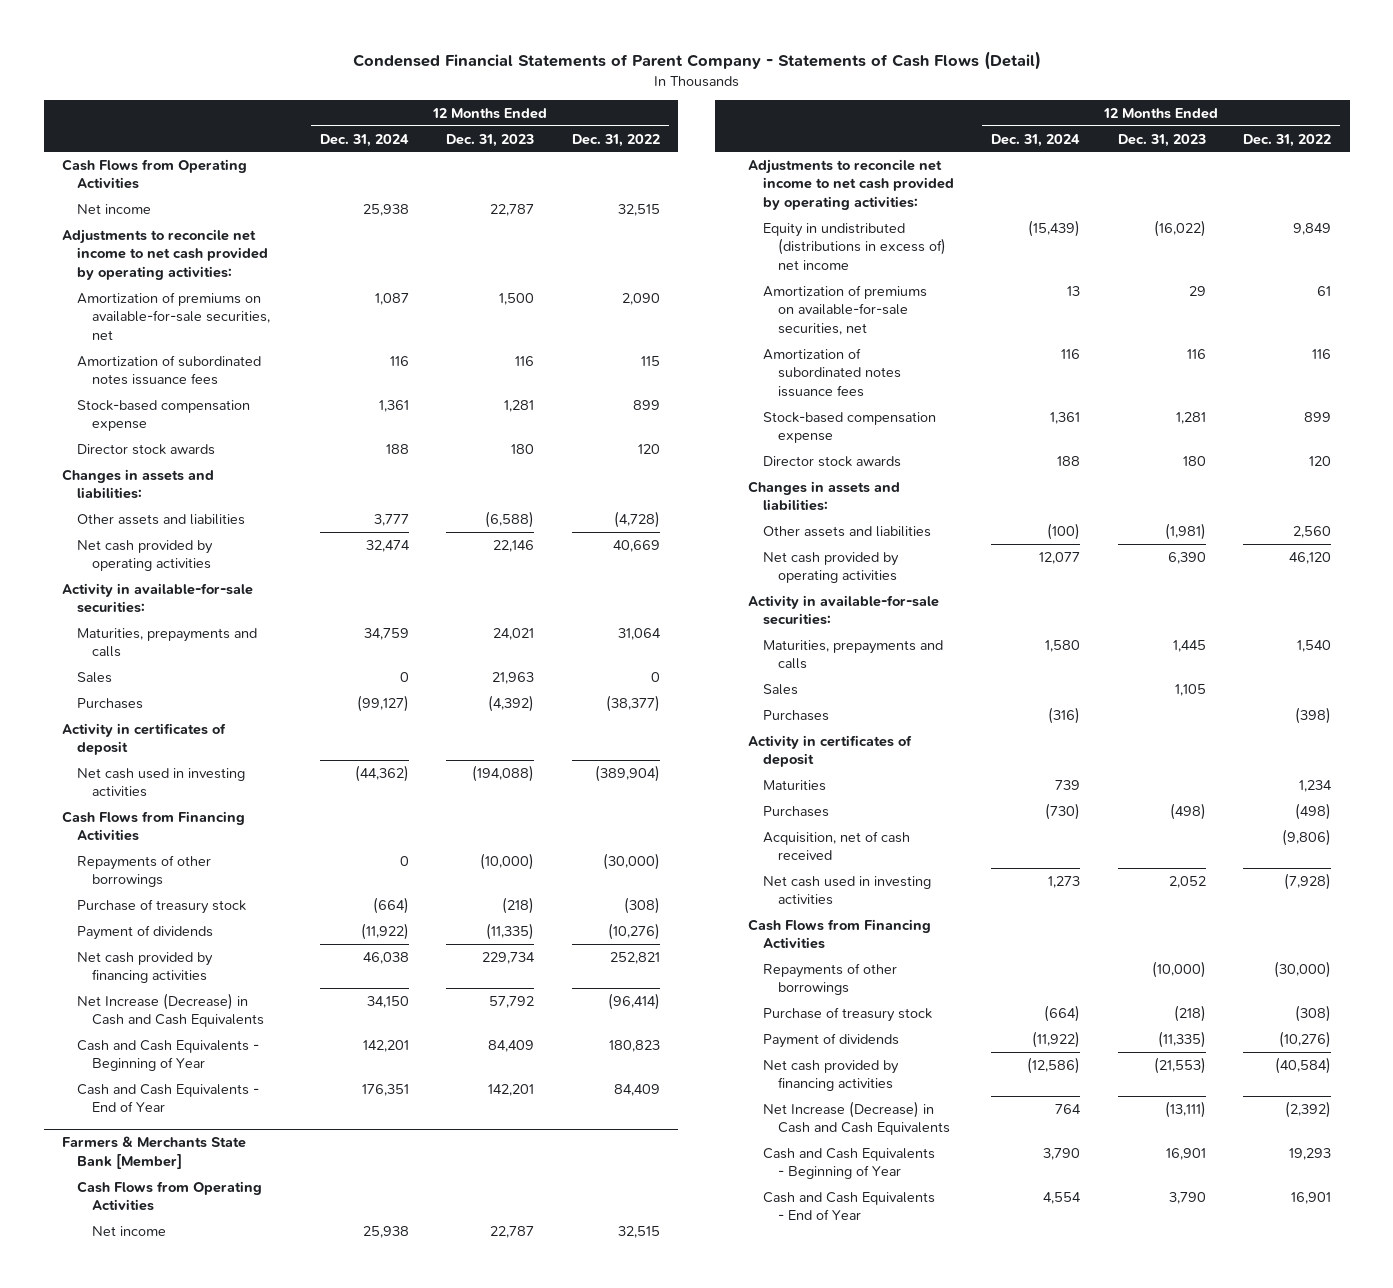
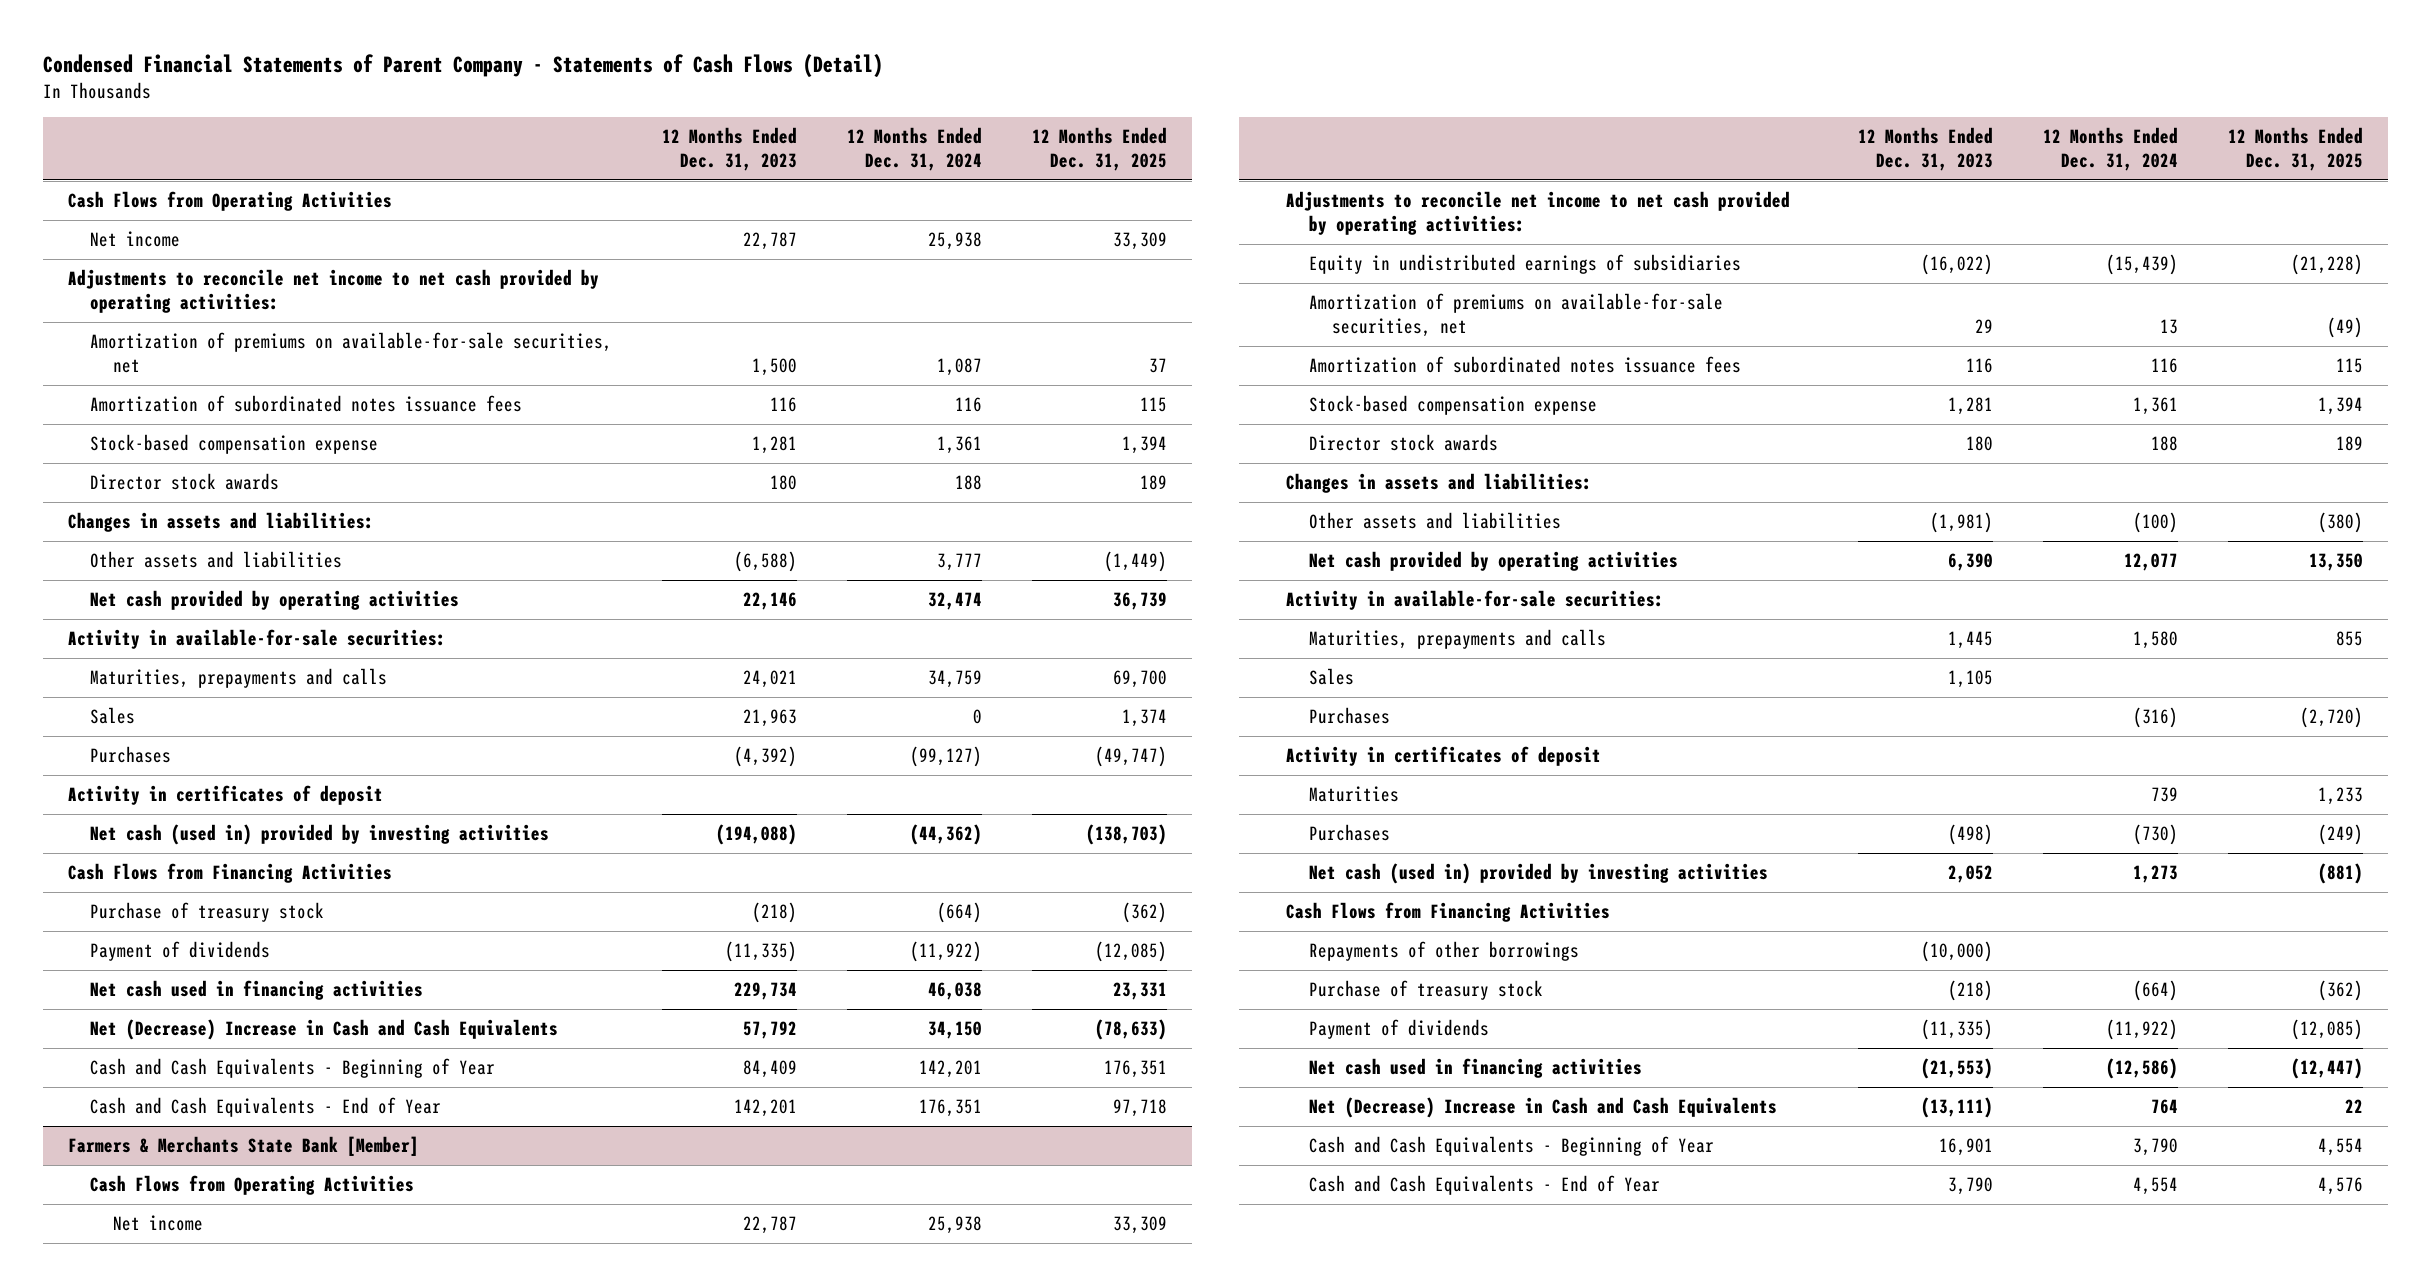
[571,133,660,147] Dec. 31, 2022 -> none
none -> [1031,126,1167,172] 12 Months Ended Dec. 31, 2025
[76,767,245,798] Net cash used in investing activities -> [90,824,550,846] Net cash (used in) provided by investing activities
[76,854,211,888] Repayments of other borrowings -> none
[76,951,213,984] Net cash provided by financing activities -> [90,980,424,1001] Net cash used in financing activities
[76,992,264,1028] Net Increase (Decrease) in Cash and Cash Equivalents -> [90,1019,559,1041] Net (Decrease) Increase in Cash and Cash Equivalents
[762,222,946,271] Equity in undistributed (distributions in excess of) net income -> [1309,254,1742,275] Equity in undistributed earnings of subsidiaries
[762,830,910,861] Acquisition, net of cash received -> none
[762,875,931,906] Net cash used in investing activities -> [1309,863,1769,885] Net cash (used in) provided by investing activities
[762,1059,899,1092] Net cash provided by financing activities -> [1309,1058,1643,1079] Net cash used in financing activities
[762,1100,950,1136] Net Increase (Decrease) in Cash and Cash Equivalents -> [1309,1097,1778,1119] Net (Decrease) Increase in Cash and Cash Equivalents

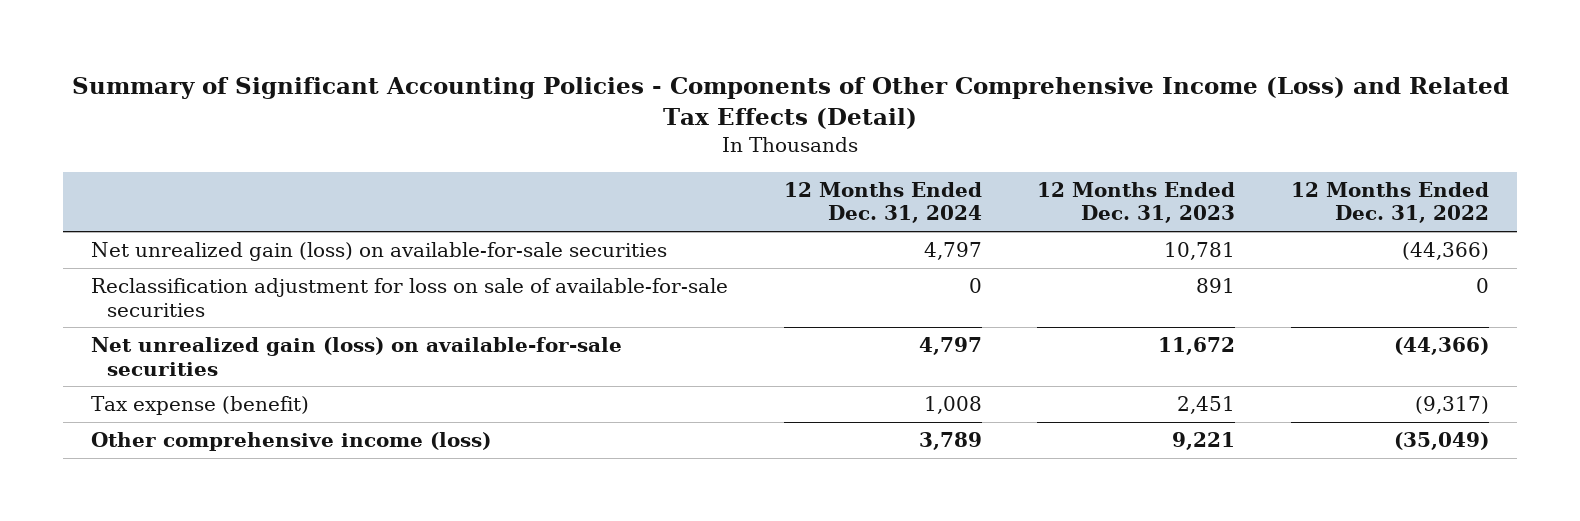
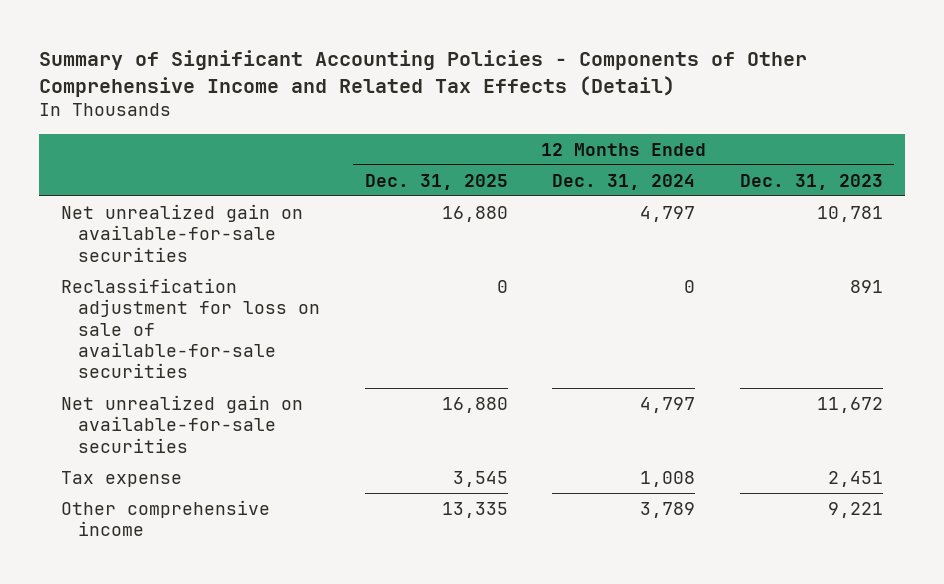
[72,77,1510,130] Summary of Significant Accounting Policies - Components of Other Comprehensive Income (Loss) and Related Tax Effects (Detail) -> [38,49,807,97] Summary of Significant Accounting Policies - Components of Other Comprehensive Income and Related Tax Effects (Detail)
[1291,181,1490,224] 12 Months Ended Dec. 31, 2022 -> none
none -> [364,173,508,190] Dec. 31, 2025
[91,242,668,262] Net unrealized gain (loss) on available-for-sale securities -> [60,203,303,262] Net unrealized gain on available-for-sale securities
[91,337,623,376] Net unrealized gain (loss) on available-for-sale securities -> [60,394,303,453] Net unrealized gain on available-for-sale securities
[91,396,310,416] Tax expense (benefit) -> [60,470,182,487] Tax expense
[91,432,492,452] Other comprehensive income (loss) -> [60,499,270,537] Other comprehensive income

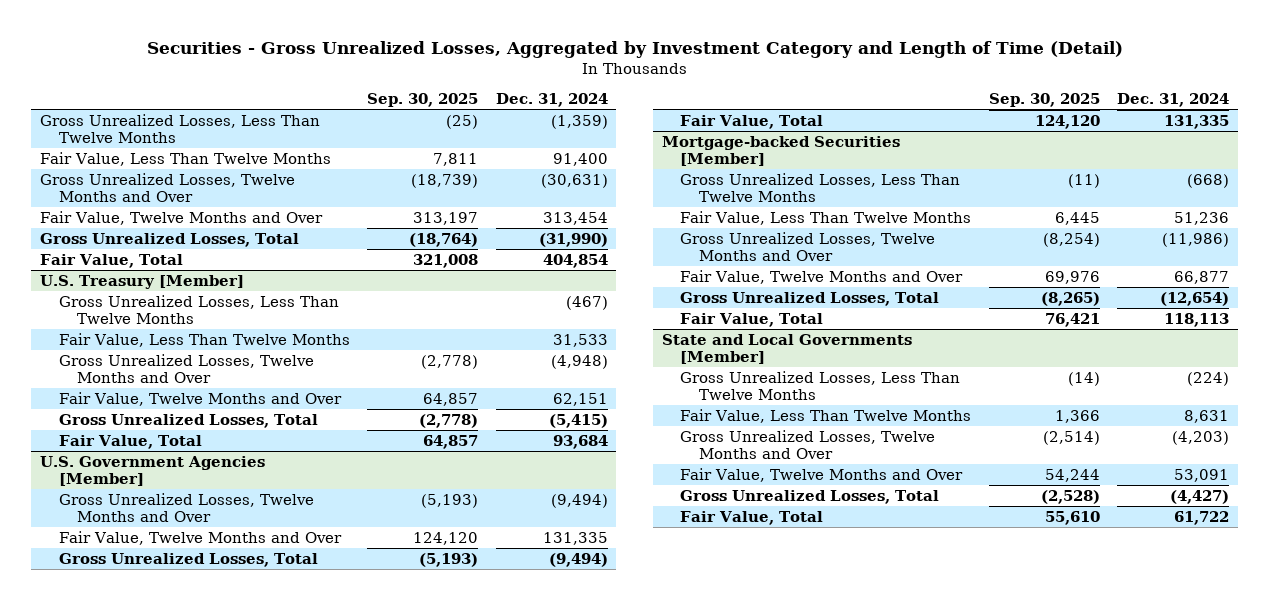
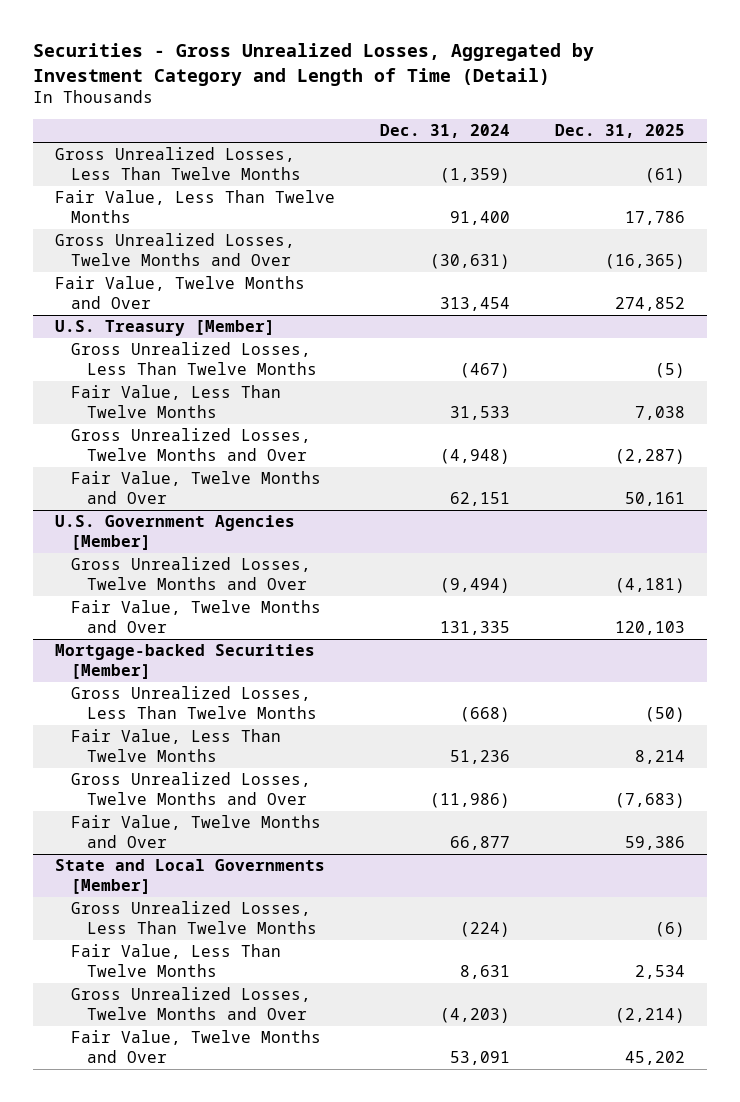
[367,93,479,108] Sep. 30, 2025 -> none
none -> [554,124,685,139] Dec. 31, 2025
[40,232,300,247] Gross Unrealized Losses, Total -> none
[40,253,184,268] Fair Value, Total -> none
[58,413,318,428] Gross Unrealized Losses, Total -> none
[58,434,202,449] Fair Value, Total -> none
[58,552,318,567] Gross Unrealized Losses, Total -> none
[680,114,824,129] Fair Value, Total -> none
[680,291,940,306] Gross Unrealized Losses, Total -> none
[680,312,824,327] Fair Value, Total -> none
[680,489,940,504] Gross Unrealized Losses, Total -> none
[680,510,824,525] Fair Value, Total -> none

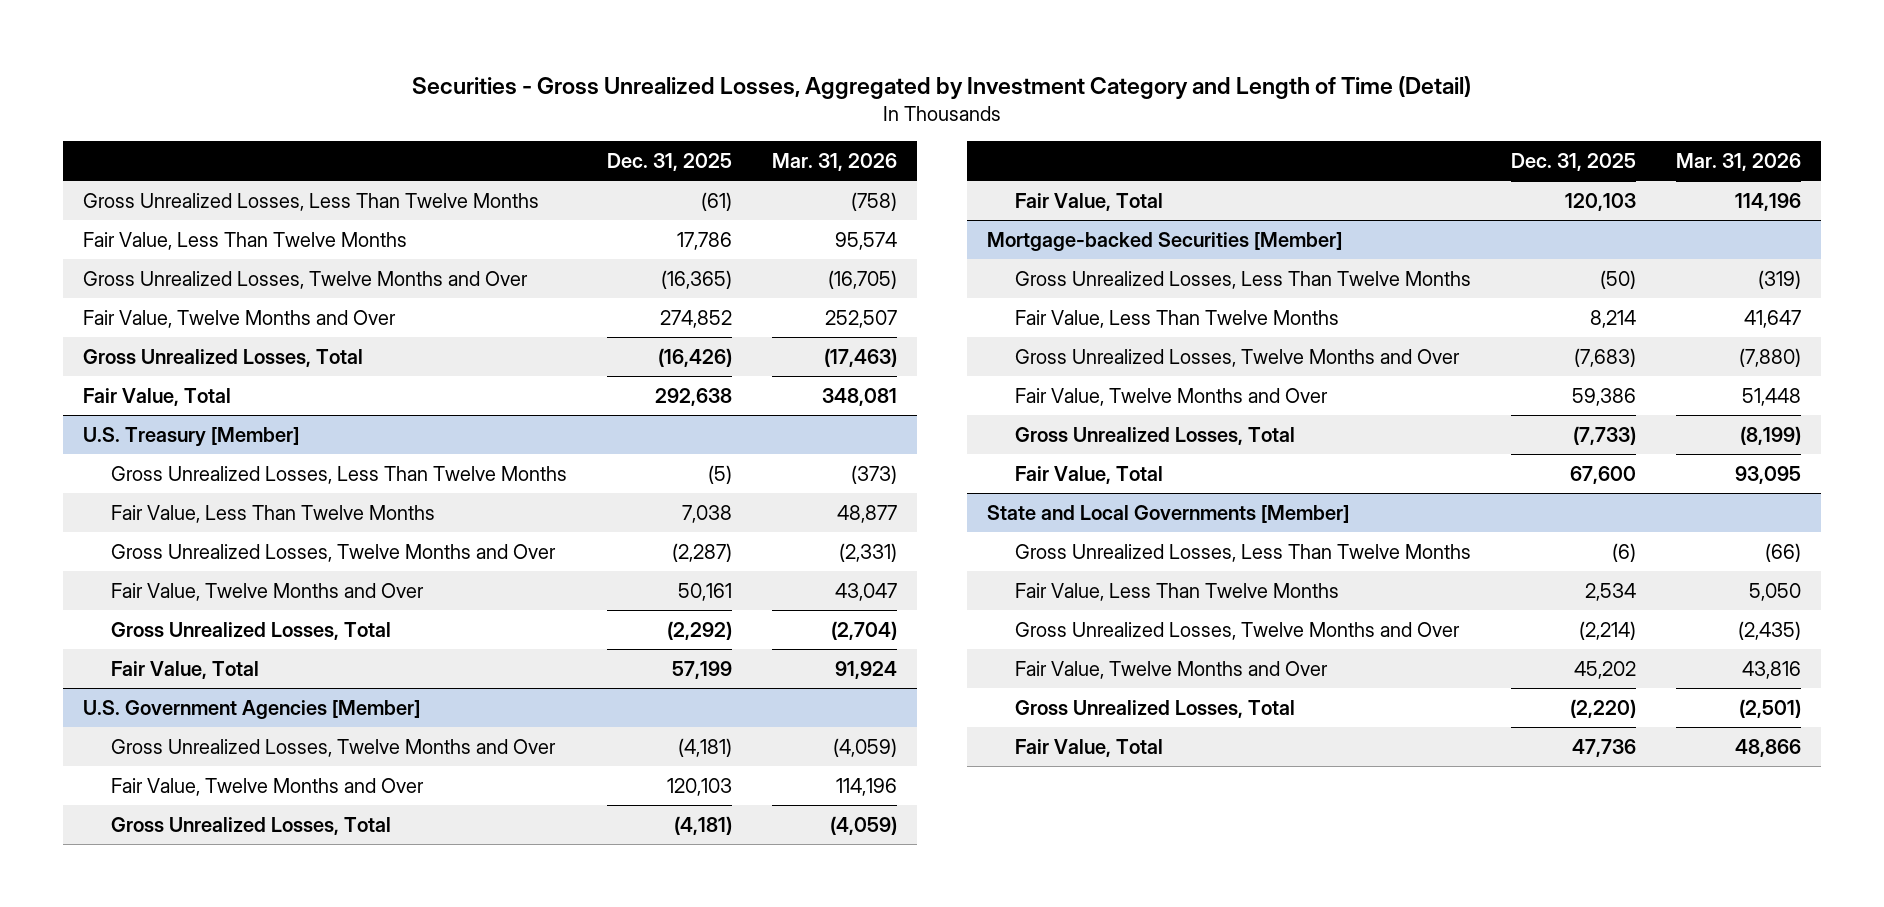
[379,124,510,139] Dec. 31, 2024 -> none
none -> [772,152,898,171] Mar. 31, 2026
none -> [83,348,364,367] Gross Unrealized Losses, Total
none -> [83,387,232,406] Fair Value, Total
none -> [111,621,392,640] Gross Unrealized Losses, Total
none -> [111,660,260,679] Fair Value, Total
none -> [111,816,392,835] Gross Unrealized Losses, Total
none -> [1015,192,1164,211] Fair Value, Total
none -> [1015,426,1296,445] Gross Unrealized Losses, Total
none -> [1015,465,1164,484] Fair Value, Total
none -> [1015,699,1296,718] Gross Unrealized Losses, Total
none -> [1015,738,1164,757] Fair Value, Total

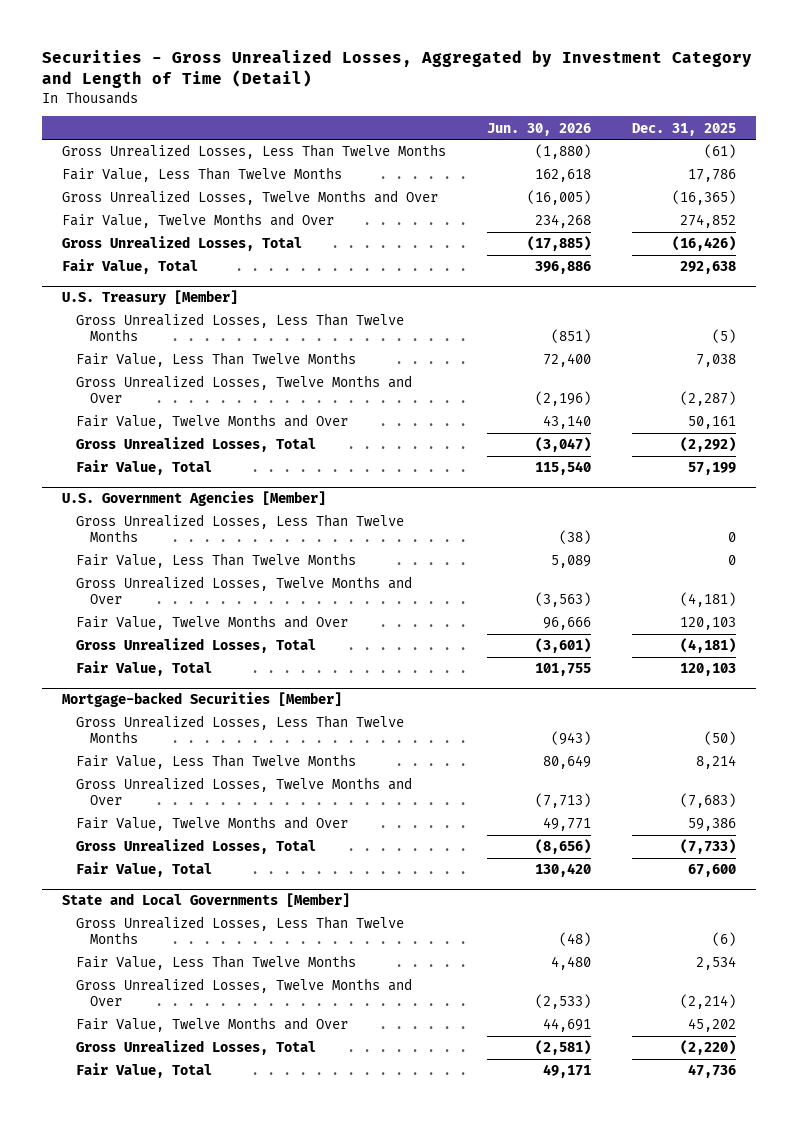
[772,152,898,171] Mar. 31, 2026 -> none
none -> [487,122,592,136] Jun. 30, 2026
none -> [75,514,404,543] Gross Unrealized Losses, Less Than Twelve Months
none -> [75,553,356,569] Fair Value, Less Than Twelve Months

